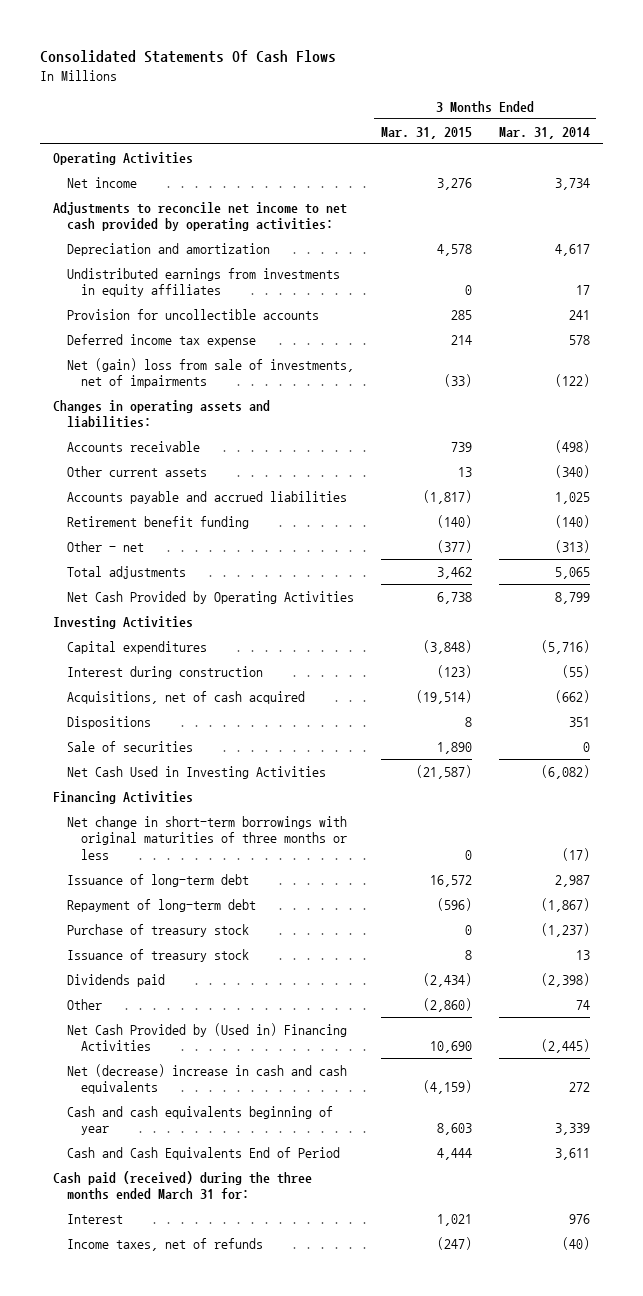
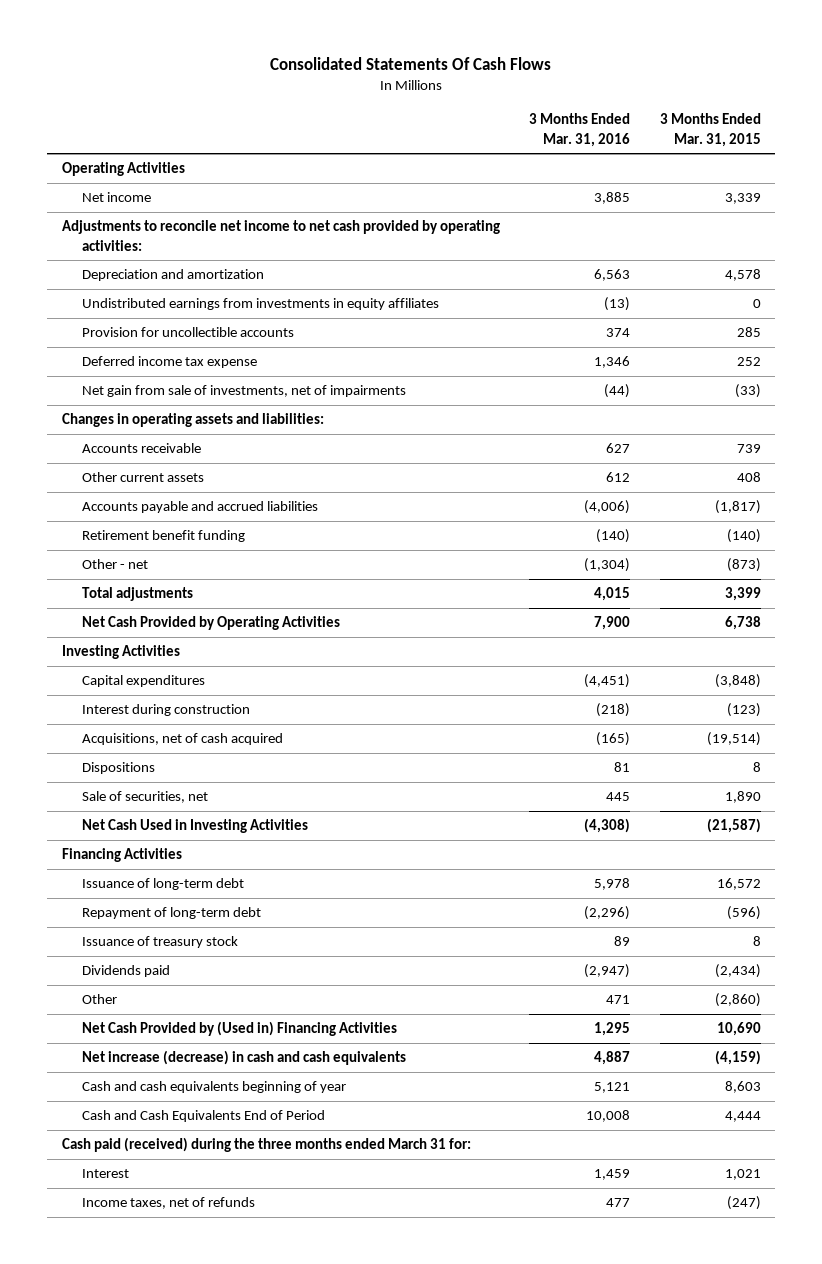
[498,126,590,139] Mar. 31, 2014 -> none
none -> [529,113,631,147] 3 Months Ended Mar. 31, 2016
[437,177,473,190] 3,276 -> [724,193,761,205] 3,339
[451,334,473,345] 214 -> [736,357,761,367] 252
[67,357,355,389] Net (gain) loss from sale of investments, net of impairments -> [82,385,407,398] Net gain from sale of investments, net of impairments
[458,466,473,477] 13 -> [736,472,761,483] 408
[437,539,473,553] (377) -> [726,558,761,573] (873)
[437,566,473,579] 3,462 -> [724,587,761,602] 3,399
[67,740,194,752] Sale of securities -> [82,791,209,804] Sale of securities, net
[67,815,348,860] Net change in short-term borrowings with original maturities of three months or less -> none
[67,923,250,937] Purchase of treasury stock -> none
[67,1063,348,1095] Net (decrease) increase in cash and cash equivalents -> [82,1050,407,1066] Net increase (decrease) in cash and cash equivalents

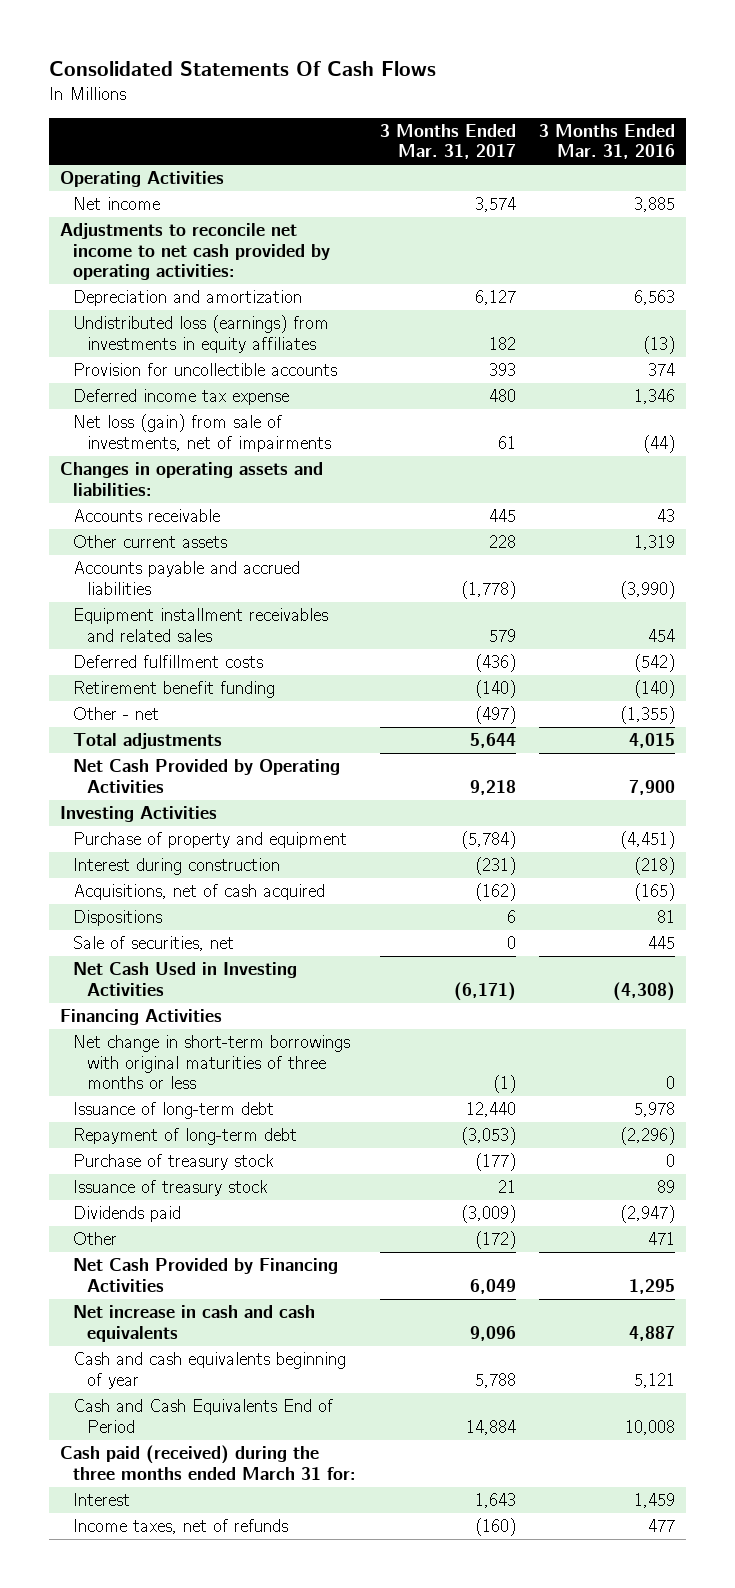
[659,113,761,147] 3 Months Ended Mar. 31, 2015 -> none
none -> [379,123,516,160] 3 Months Ended Mar. 31, 2017
[82,298,440,311] Undistributed earnings from investments in equity affiliates -> [73,315,330,353] Undistributed loss (earnings) from investments in equity affiliates
[82,385,407,398] Net gain from sale of investments, net of impairments -> [73,414,331,452] Net loss (gain) from sale of investments, net of impairments
[606,443,631,454] 627 -> [656,509,675,523] 43
[606,472,631,483] 612 -> [633,535,675,551] 1,319
[584,500,631,515] (4,006) -> [619,580,675,599] (3,990)
none -> [73,608,329,642] Equipment installment receivables and related sales
none -> [73,655,264,669] Deferred fulfillment costs
[584,558,631,573] (1,304) -> [619,706,675,725] (1,355)
[82,675,206,688] Capital expenditures -> [73,832,348,849] Purchase of property and equipment
none -> [73,1035,351,1090] Net change in short-term borrowings with original maturities of three months or less
none -> [73,1154,275,1171] Purchase of treasury stock
[82,1021,398,1037] Net Cash Provided by (Used in) Financing Activities -> [73,1258,339,1292] Net Cash Provided by Financing Activities
[82,1050,407,1066] Net increase (decrease) in cash and cash equivalents -> [73,1305,316,1342] Net increase in cash and cash equivalents

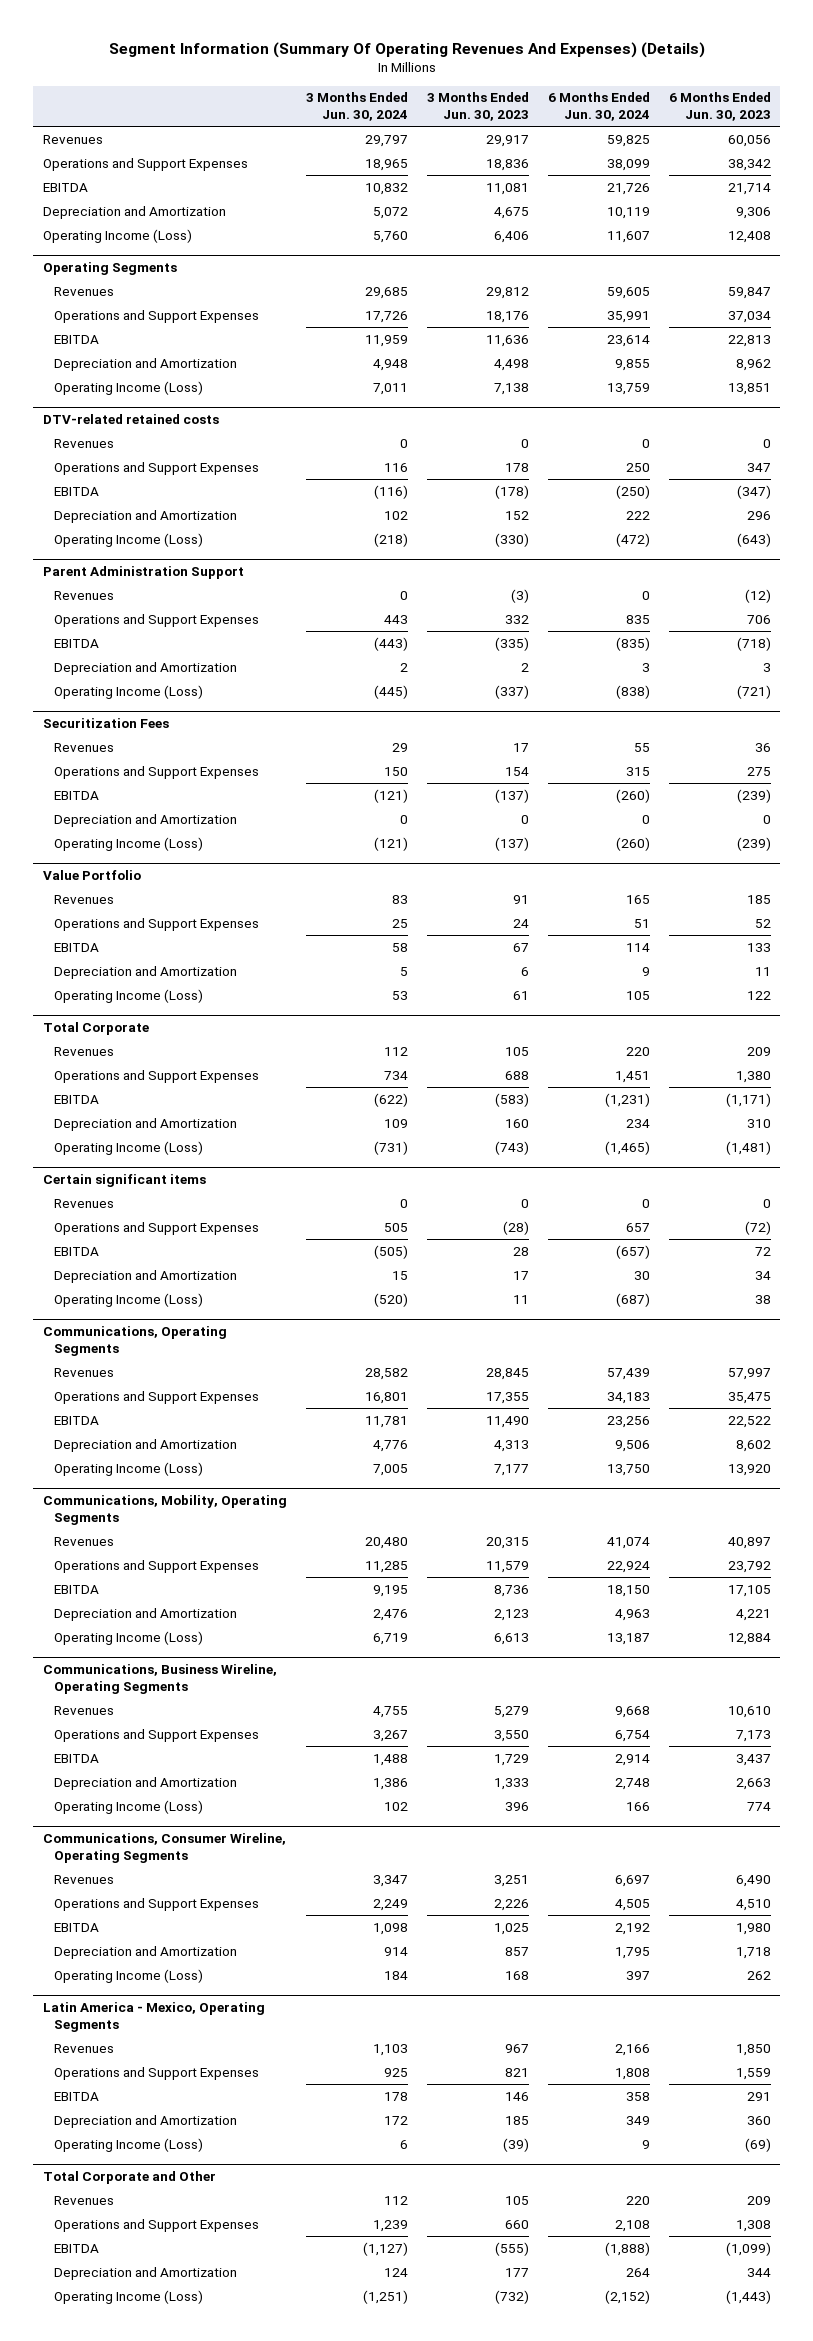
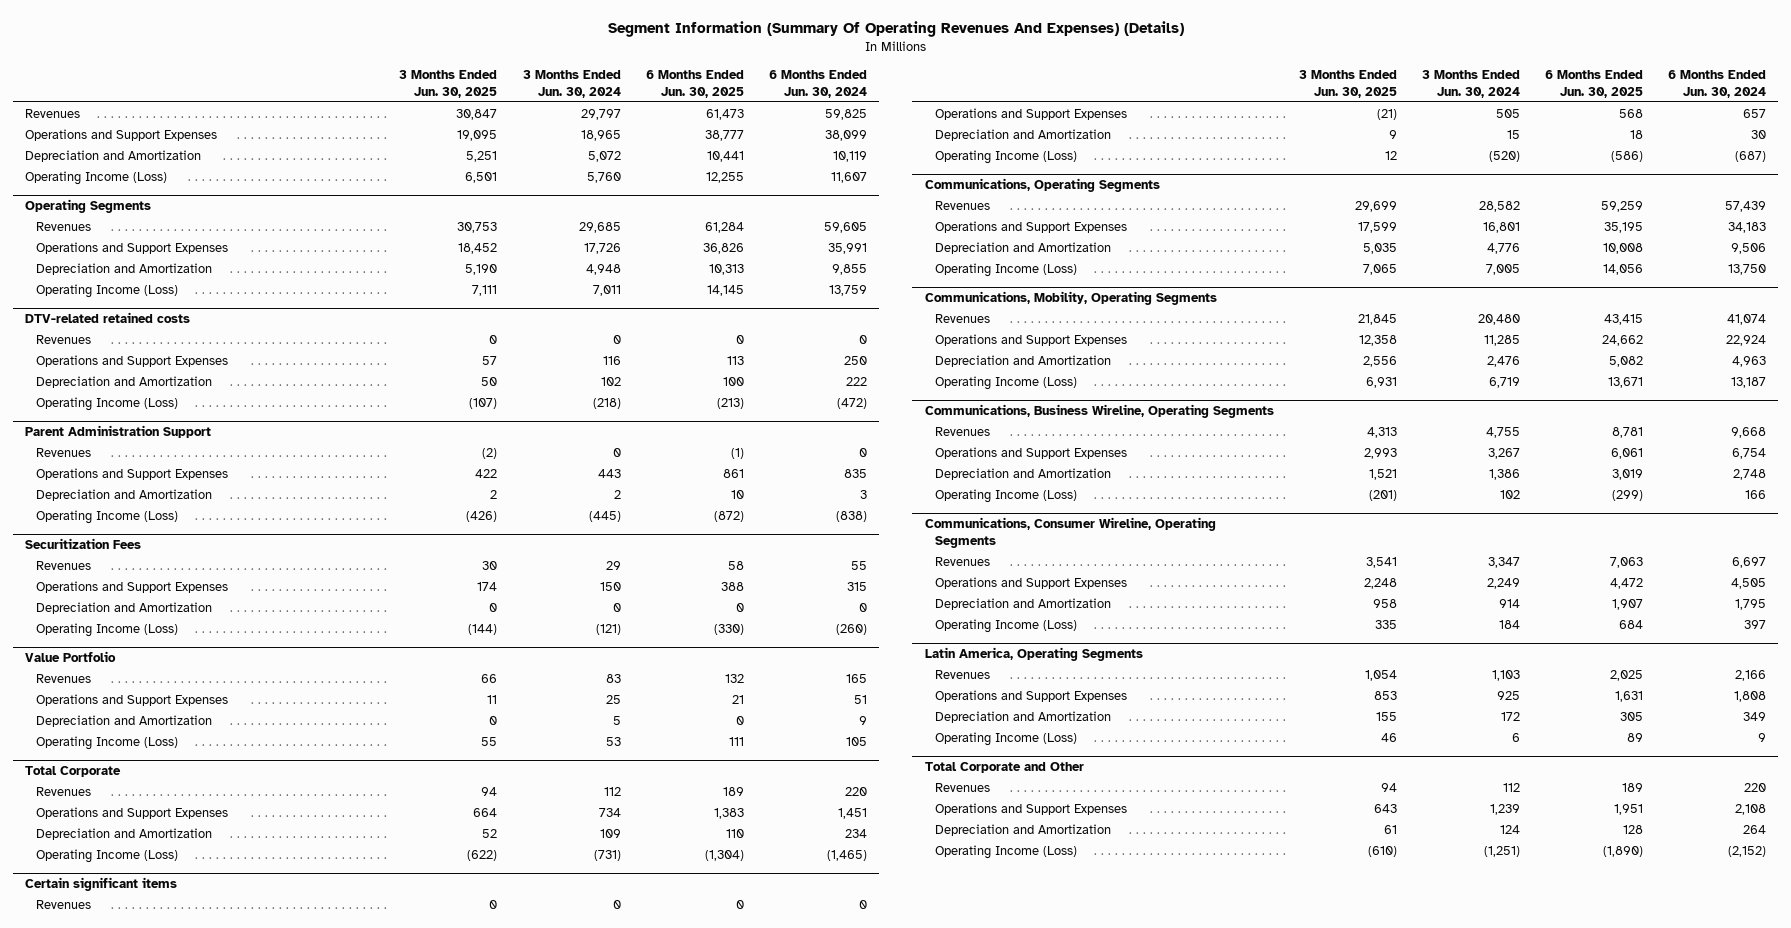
[426,92,529,122] 3 Months Ended Jun. 30, 2023 -> none
[668,92,771,122] 6 Months Ended Jun. 30, 2023 -> none
none -> [399,70,498,99] 3 Months Ended Jun. 30, 2025
none -> [645,70,744,99] 6 Months Ended Jun. 30, 2025
[42,182,88,192] EBITDA -> none
[53,334,99,344] EBITDA -> none
[53,486,99,496] EBITDA -> none
[53,638,99,648] EBITDA -> none
[53,790,99,800] EBITDA -> none
[53,942,99,952] EBITDA -> none
[53,1094,99,1104] EBITDA -> none
[53,1246,99,1256] EBITDA -> none
[53,1415,99,1425] EBITDA -> none
[53,1584,99,1594] EBITDA -> none
[53,1753,99,1763] EBITDA -> none
[53,1922,99,1932] EBITDA -> none
[42,2002,265,2032] Latin America - Mexico, Operating Segments -> [924,647,1143,662] Latin America, Operating Segments
[53,2091,99,2101] EBITDA -> none
[53,2243,99,2253] EBITDA -> none

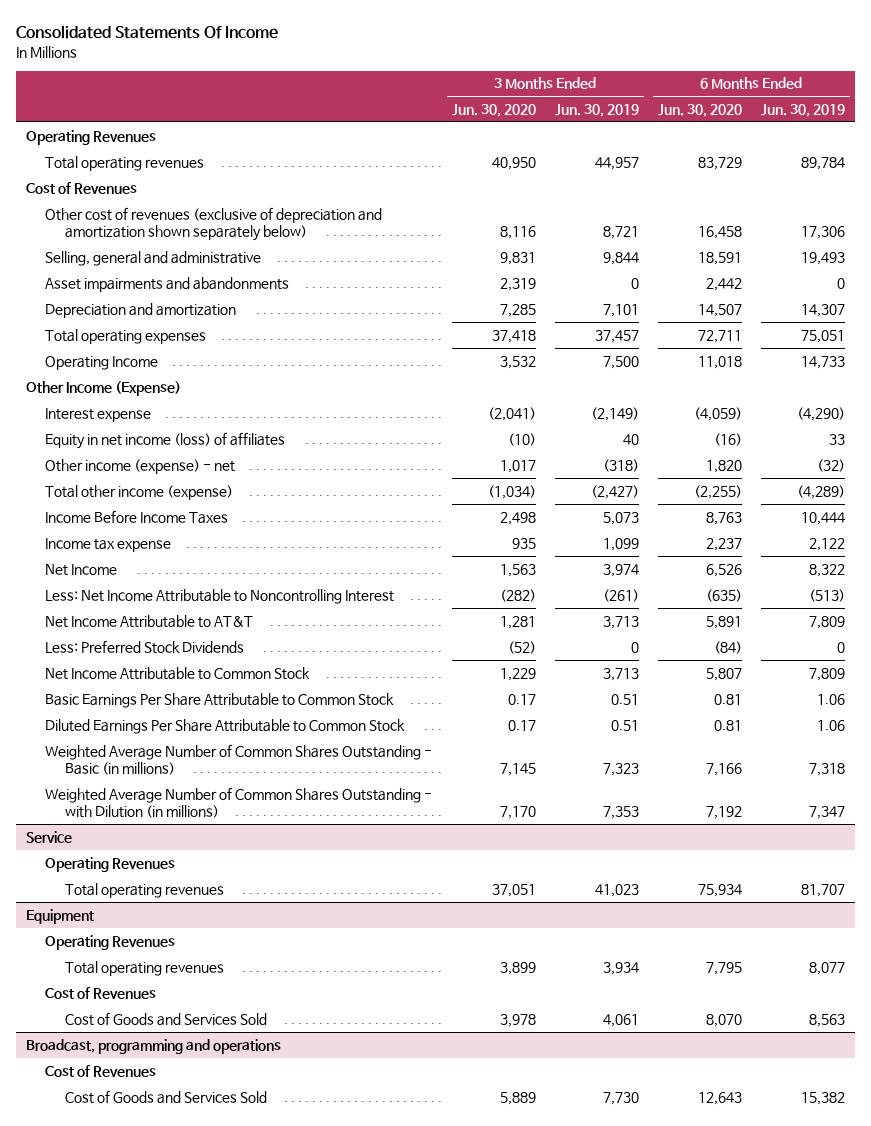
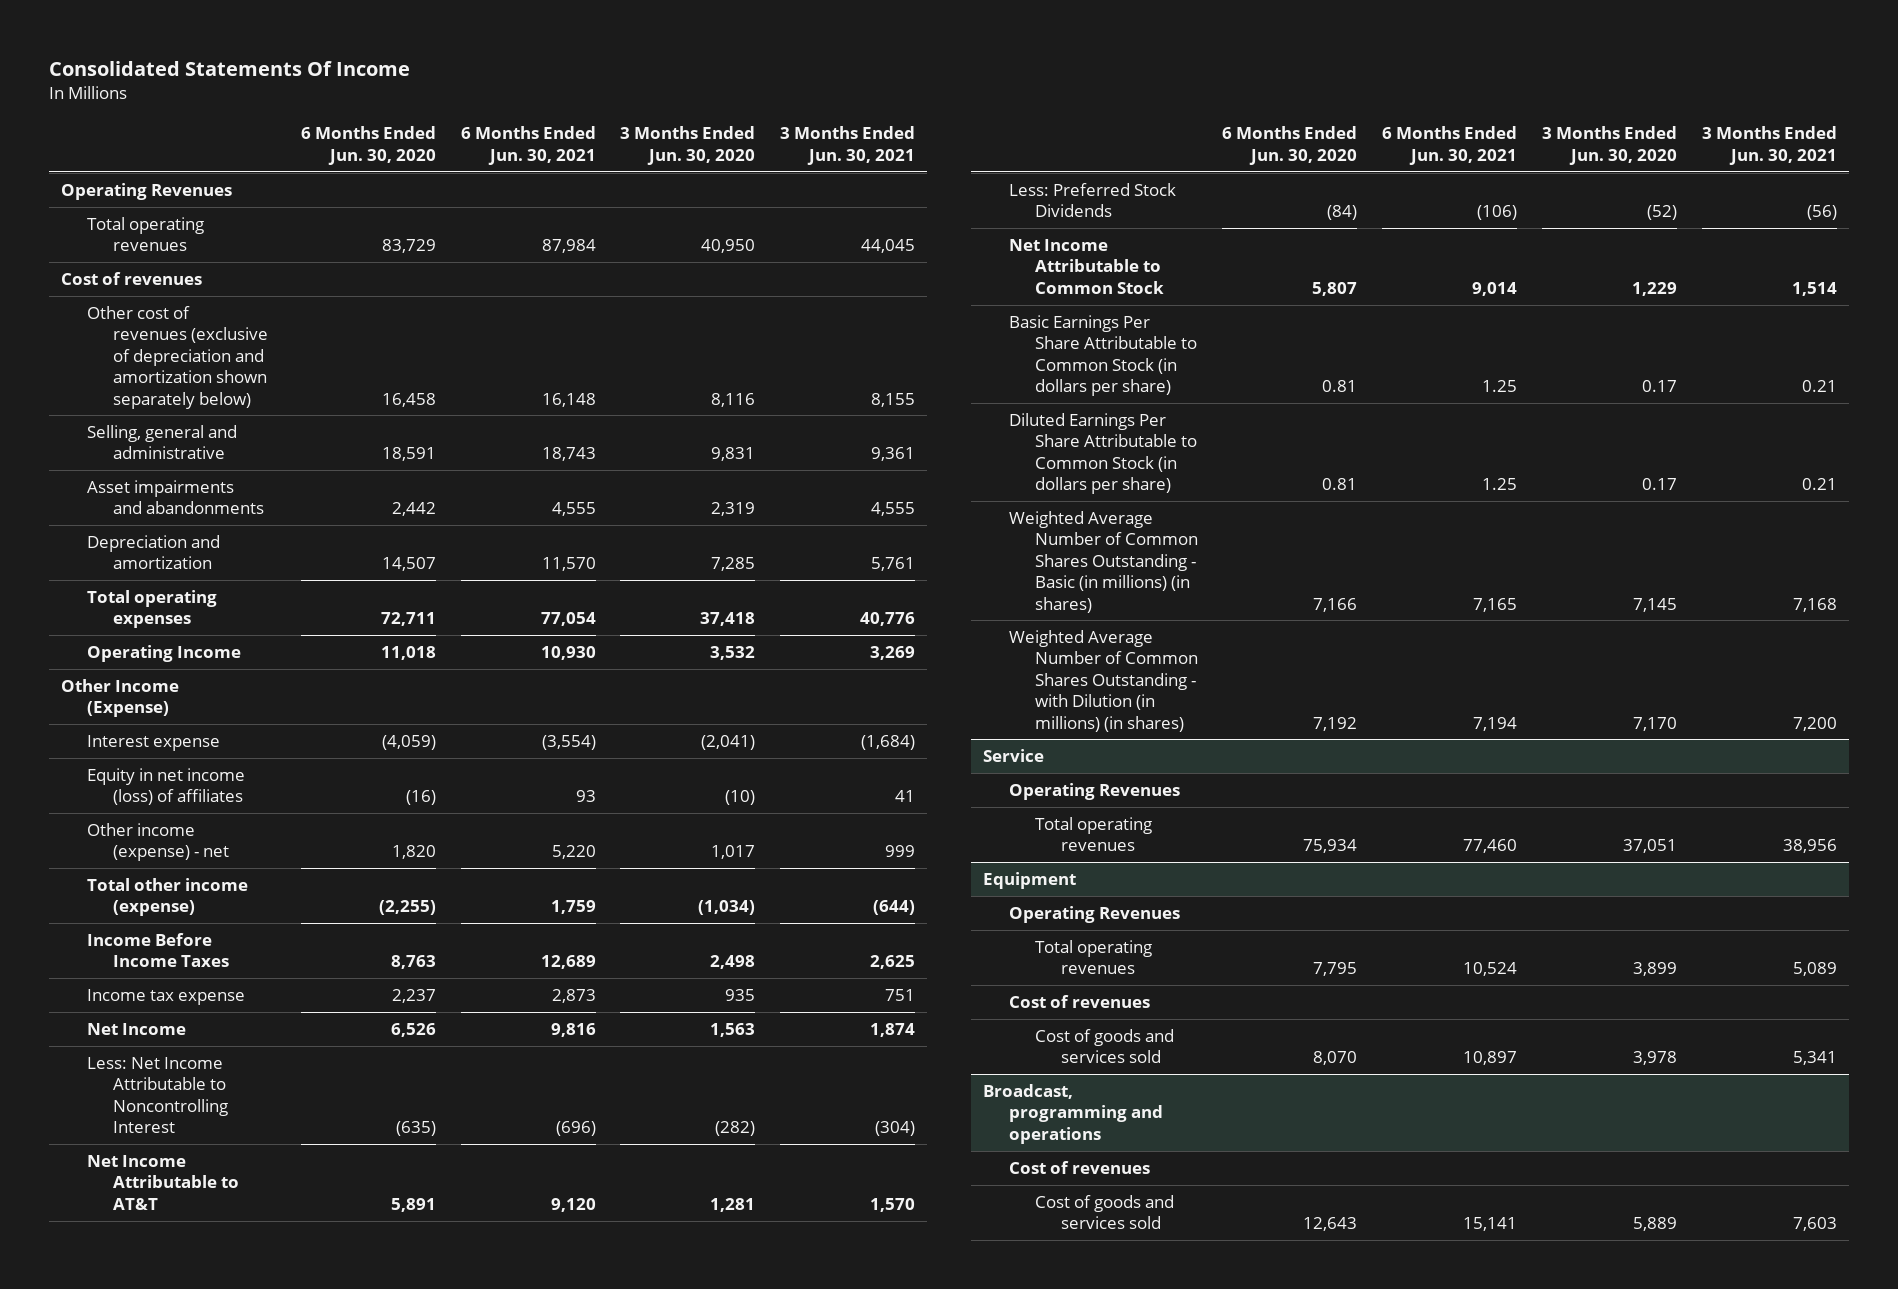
[554,104,639,118] Jun. 30, 2019 -> none
[761,104,846,118] Jun. 30, 2019 -> none
none -> [460,126,596,165] 6 Months Ended Jun. 30, 2021
none -> [780,126,916,165] 3 Months Ended Jun. 30, 2021
[25,181,137,194] Cost of Revenues -> [61,272,203,286] Cost of revenues
[45,692,395,708] Basic Earnings Per Share Attributable to Common Stock -> [1008,315,1197,397] Basic Earnings Per Share Attributable to Common Stock (in dollars per share)
[45,718,406,734] Diluted Earnings Per Share Attributable to Common Stock -> [1008,413,1197,495] Diluted Earnings Per Share Attributable to Common Stock (in dollars per share)
[45,743,433,776] Weighted Average Number of Common Shares Outstanding - Basic (in millions) -> [1008,511,1198,613] Weighted Average Number of Common Shares Outstanding - Basic (in millions) (in shares)
[45,786,433,819] Weighted Average Number of Common Shares Outstanding - with Dilution (in millions) -> [1008,630,1198,732] Weighted Average Number of Common Shares Outstanding - with Dilution (in millions) (in shares)
[45,986,157,999] Cost of Revenues -> [1008,995,1150,1009] Cost of revenues
[65,1011,268,1026] Cost of Goods and Services Sold -> [1034,1029,1174,1064] Cost of goods and services sold
[45,1064,157,1077] Cost of Revenues -> [1008,1161,1150,1175] Cost of revenues
[65,1089,268,1104] Cost of Goods and Services Sold -> [1034,1195,1174,1230] Cost of goods and services sold

